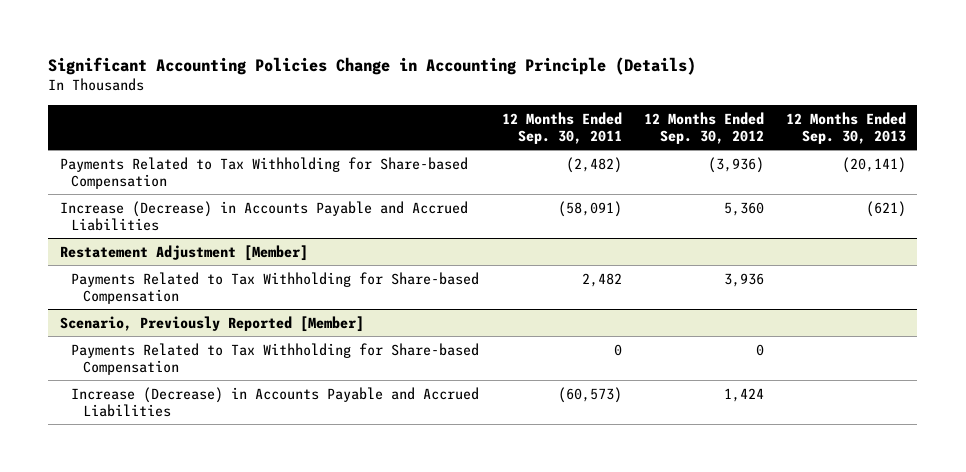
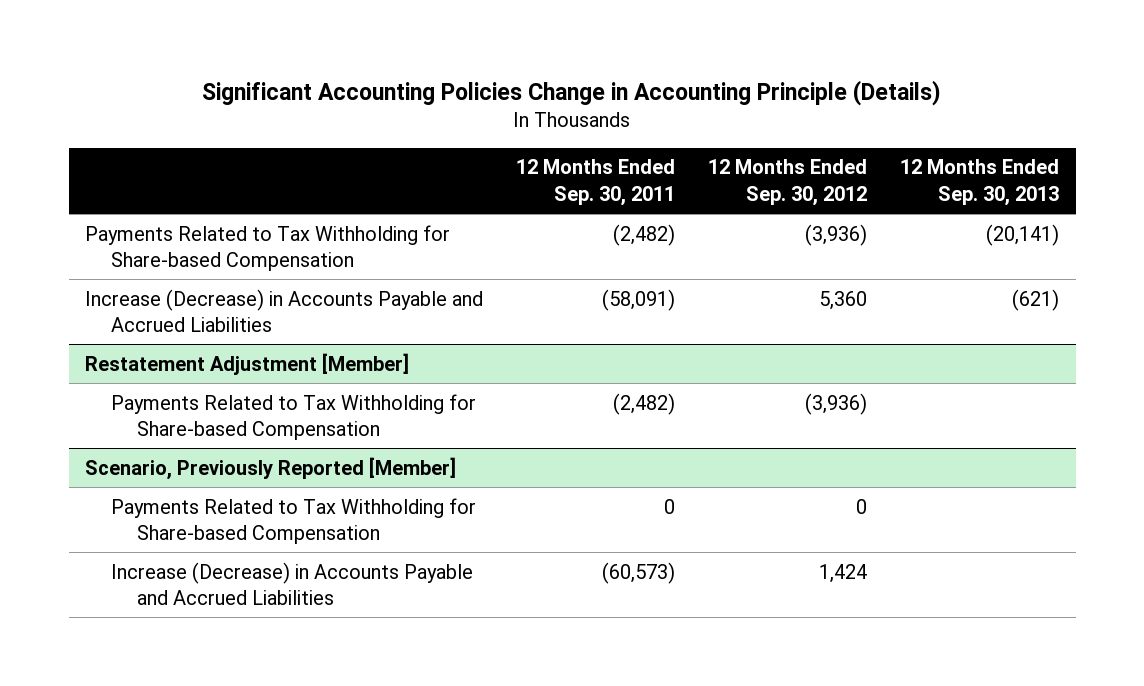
[581,272,622,287] 2,482 -> [613,392,676,415] (2,482)
[723,272,764,287] 3,936 -> [805,392,868,415] (3,936)

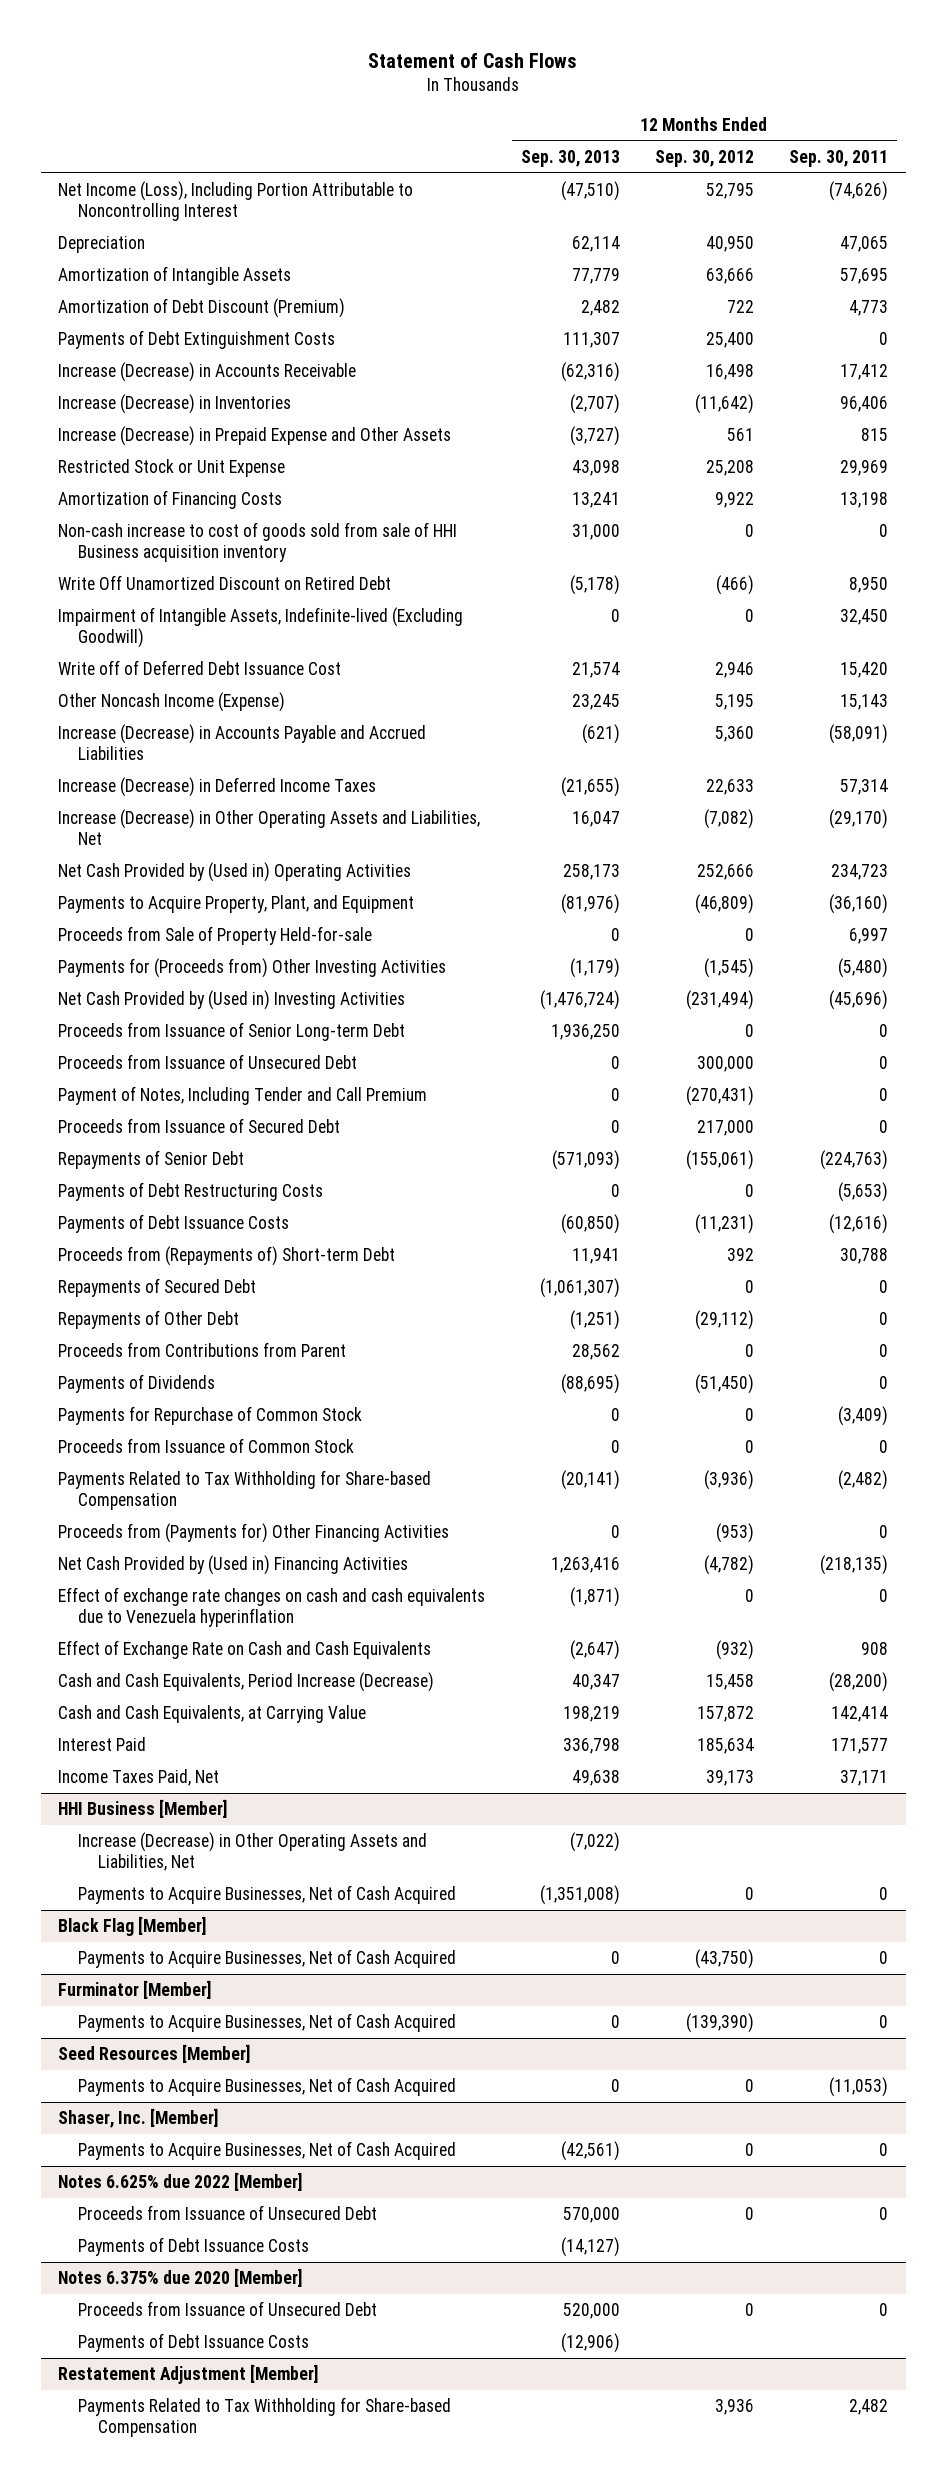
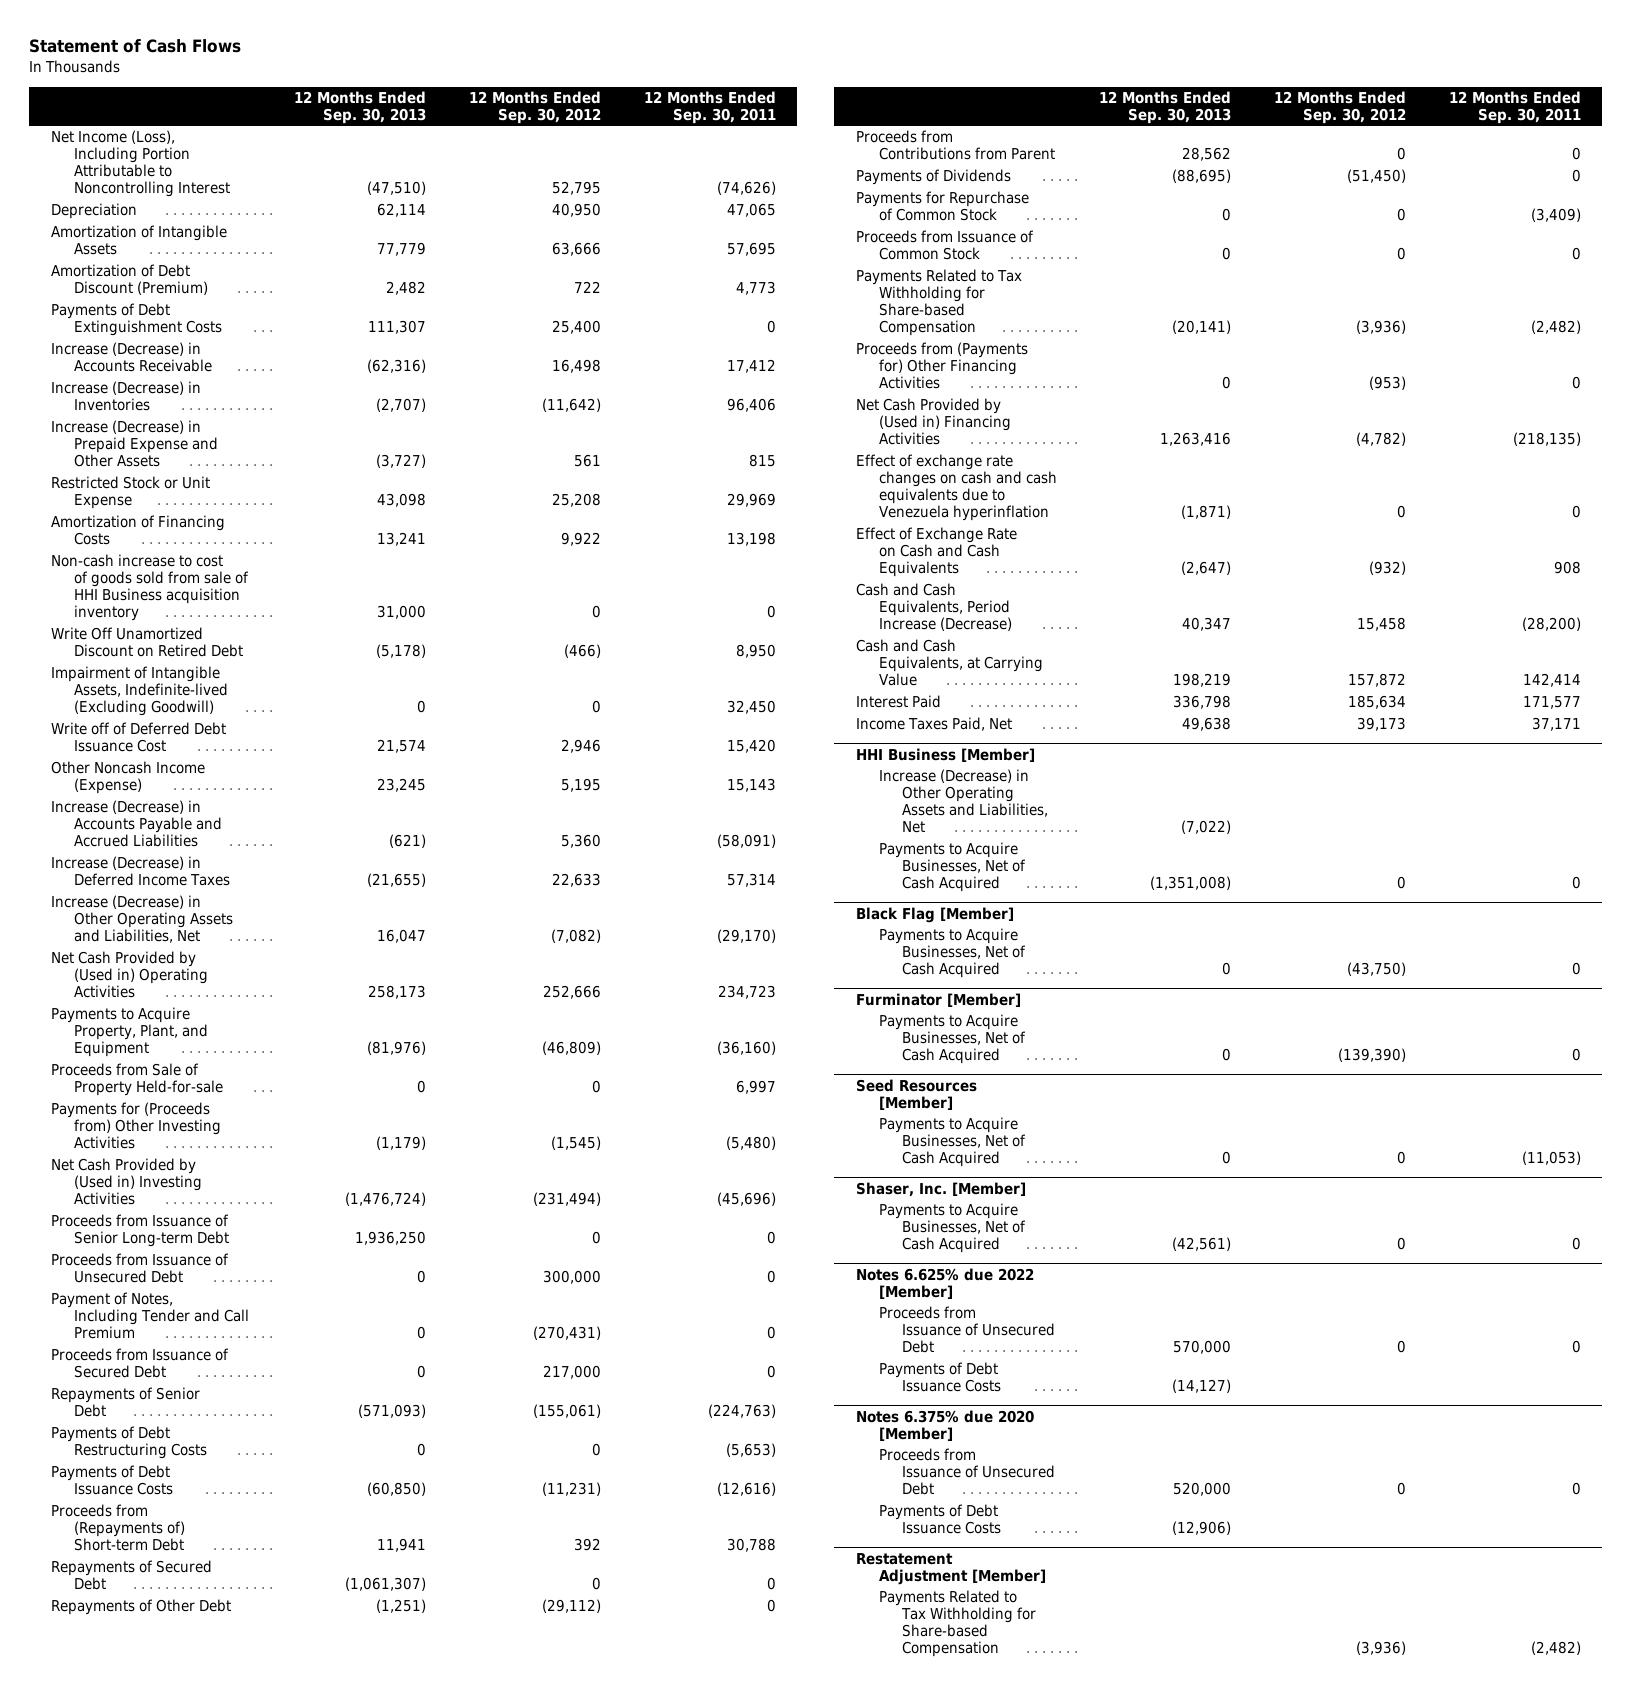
[714,2399,754,2416] 3,936 -> [1356,1641,1407,1656] (3,936)
[849,2399,889,2416] 2,482 -> [1530,1641,1581,1656] (2,482)

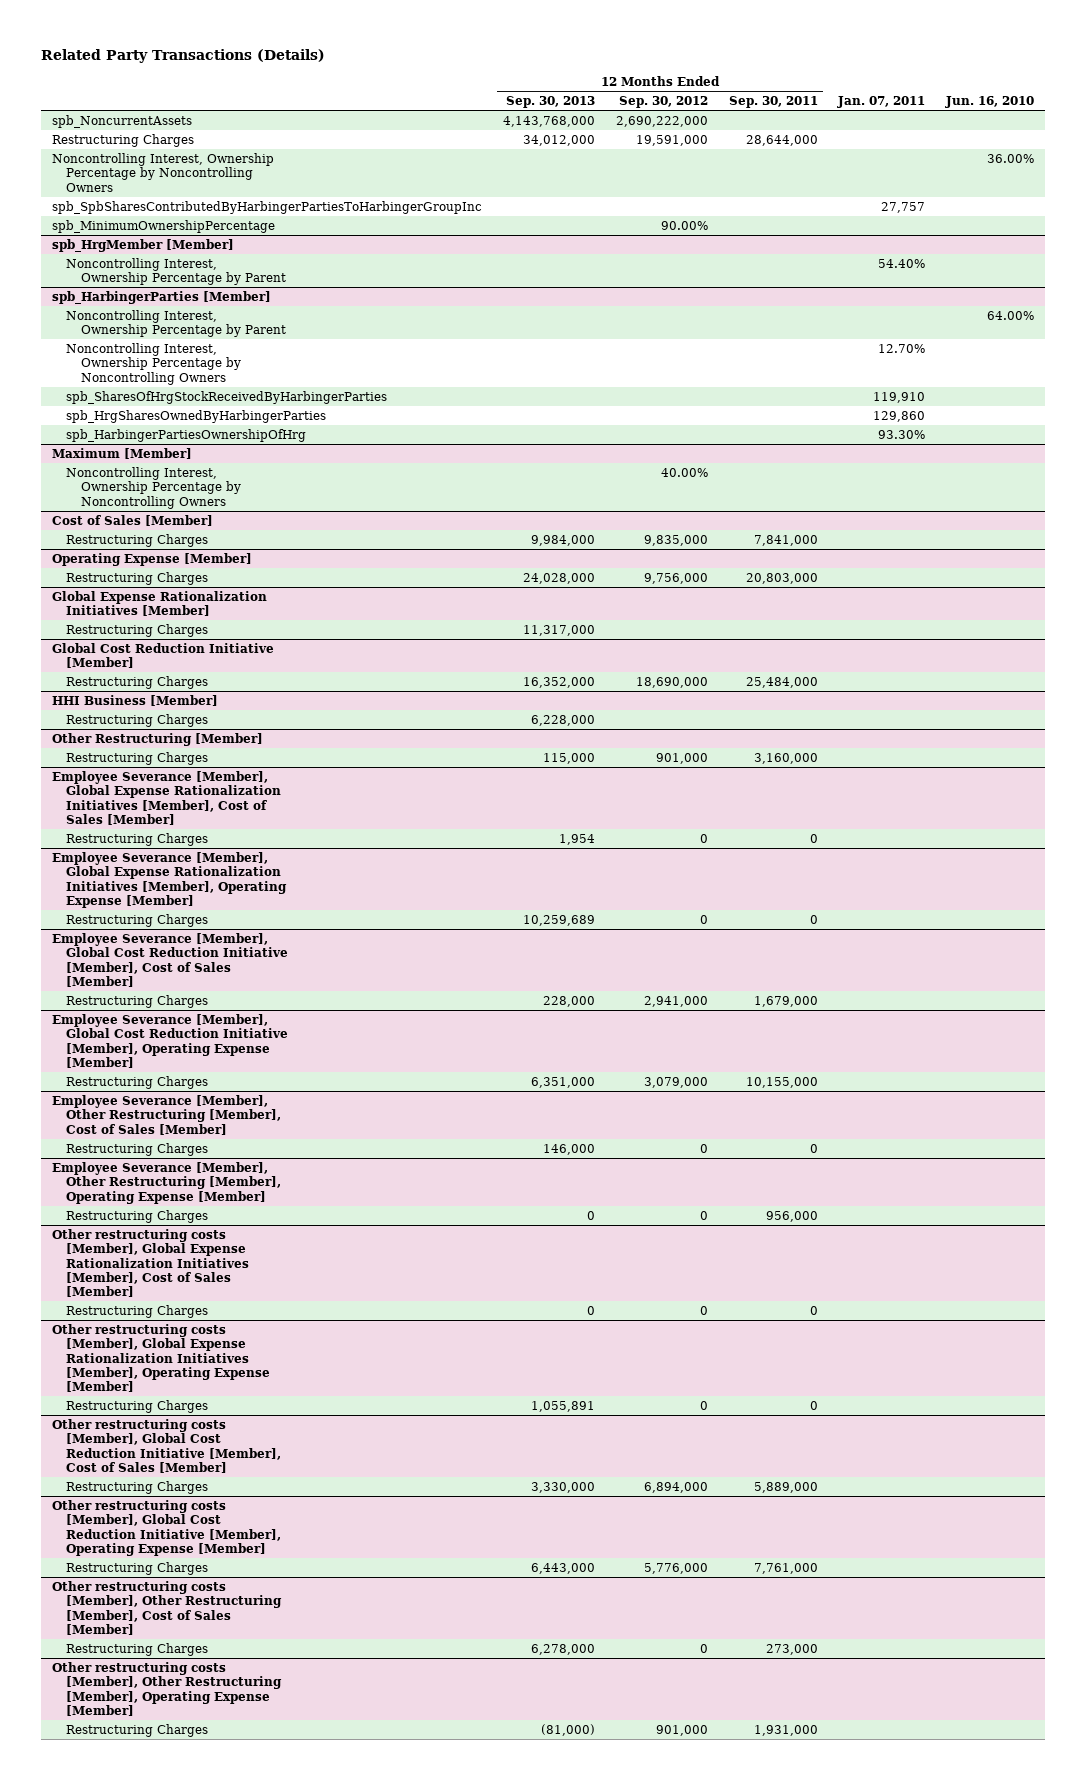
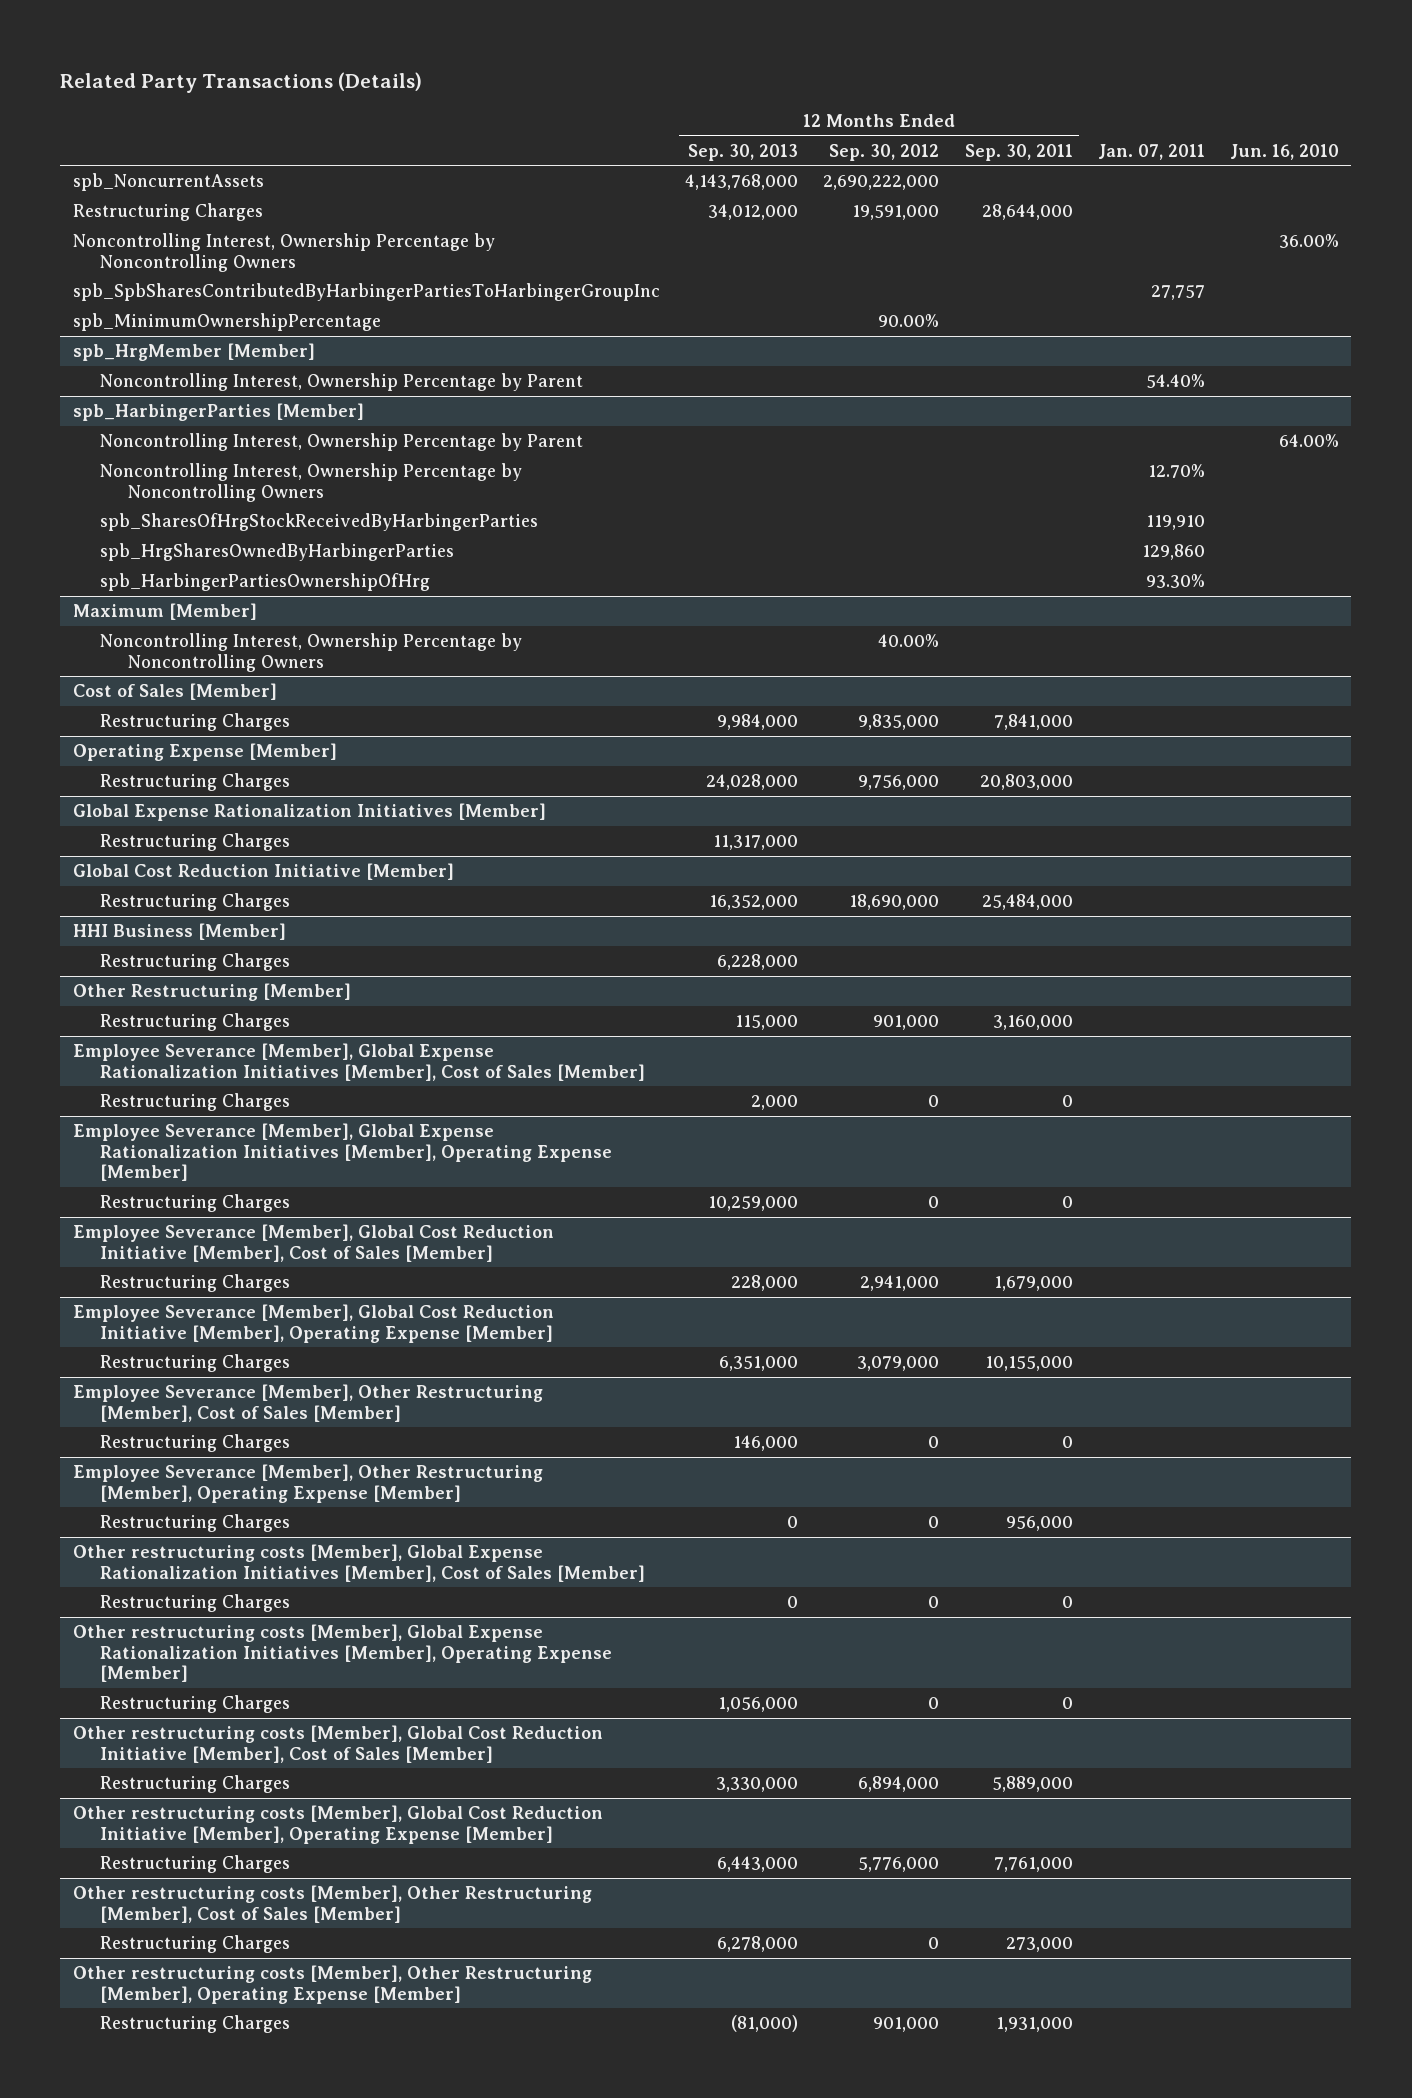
[558,833,595,845] 1,954 -> [751,1094,799,1110] 2,000
[522,914,595,926] 10,259,689 -> [708,1195,799,1211] 10,259,000
[530,1400,595,1412] 1,055,891 -> [718,1696,799,1712] 1,056,000

